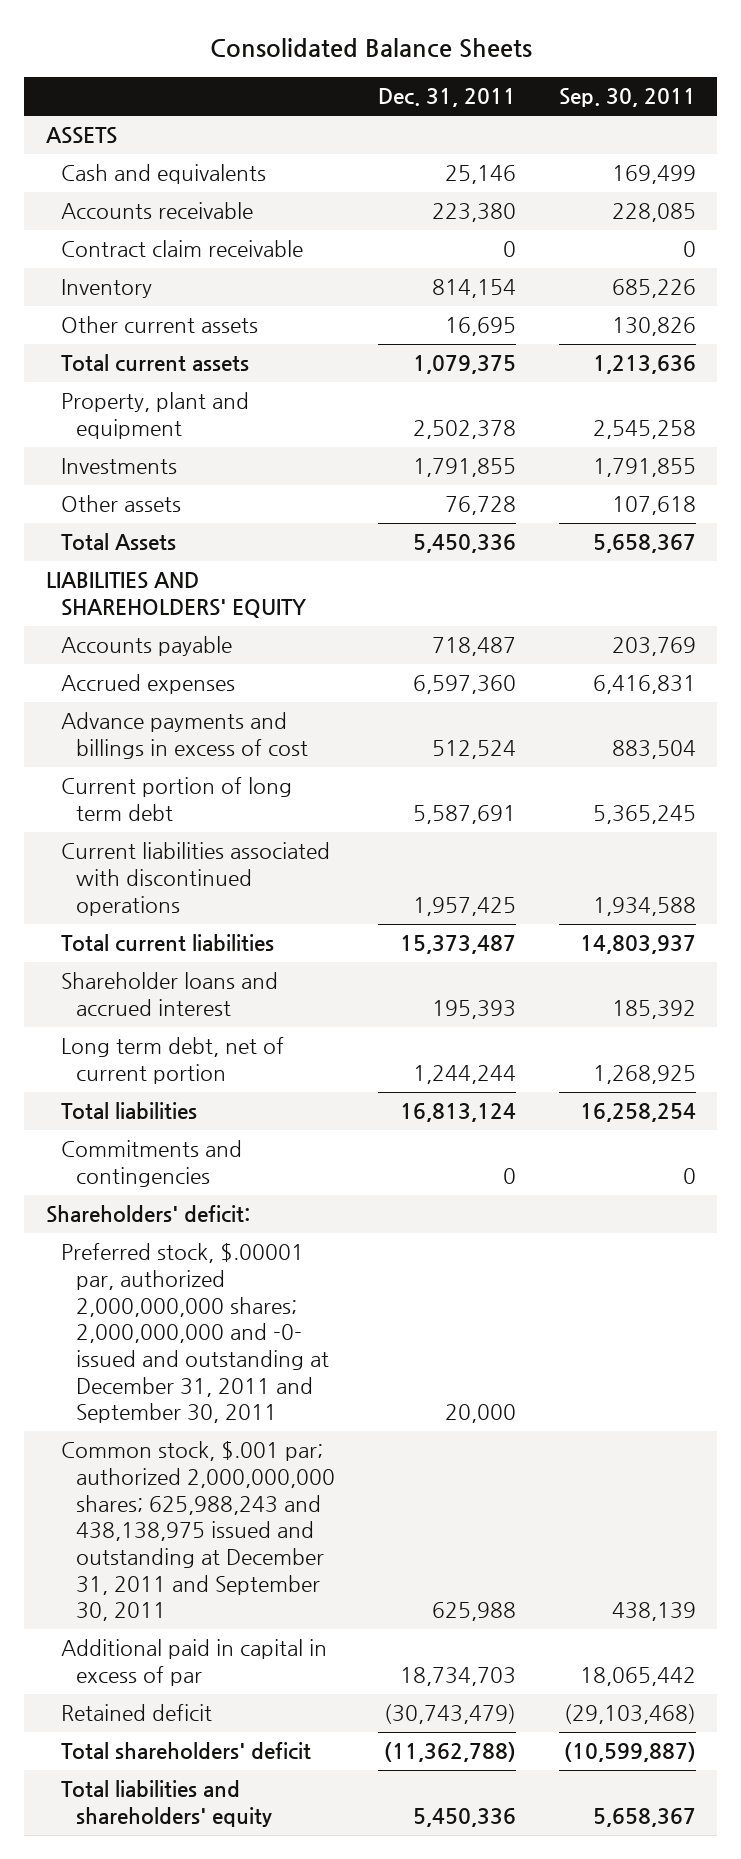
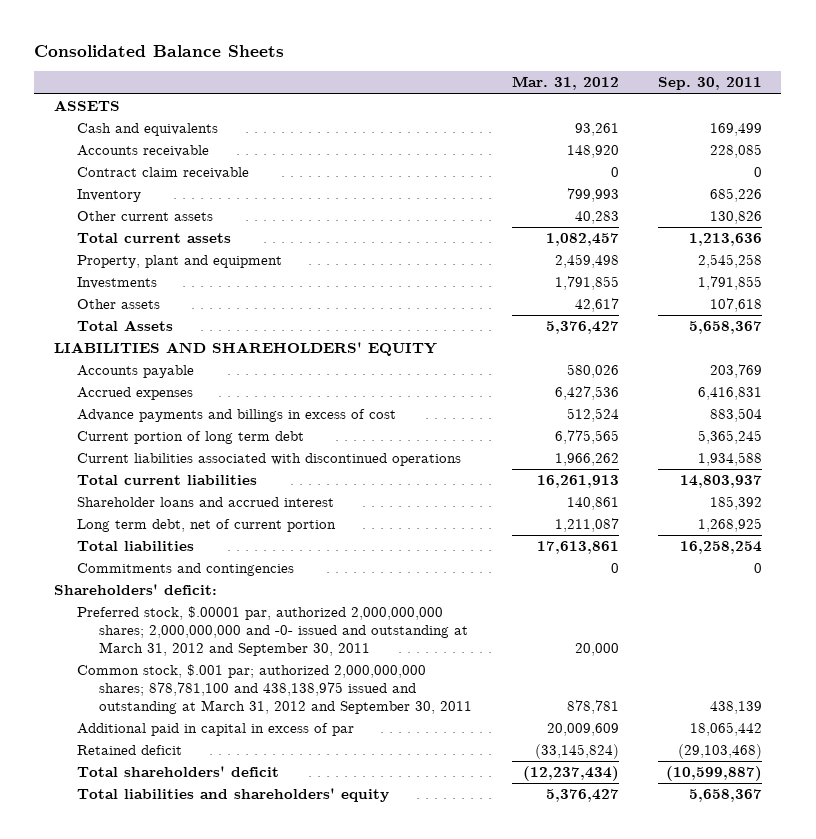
[377,88,516,108] Dec. 31, 2011 -> none
none -> [511,76,619,91] Mar. 31, 2012
[60,1243,330,1424] Preferred stock, $.00001 par, authorized 2,000,000,000 shares; 2,000,000,000 and -0- issued and outstanding at December 31, 2011 and September 30, 2011 -> [76,606,469,656] Preferred stock, $.00001 par, authorized 2,000,000,000 shares; 2,000,000,000 and -0- issued and outstanding at March 31, 2012 and September 30, 2011
[60,1441,336,1622] Common stock, $.001 par; authorized 2,000,000,000 shares; 625,988,243 and 438,138,975 issued and outstanding at December 31, 2011 and September 30, 2011 -> [76,664,473,714] Common stock, $.001 par; authorized 2,000,000,000 shares; 878,781,100 and 438,138,975 issued and outstanding at March 31, 2012 and September 30, 2011

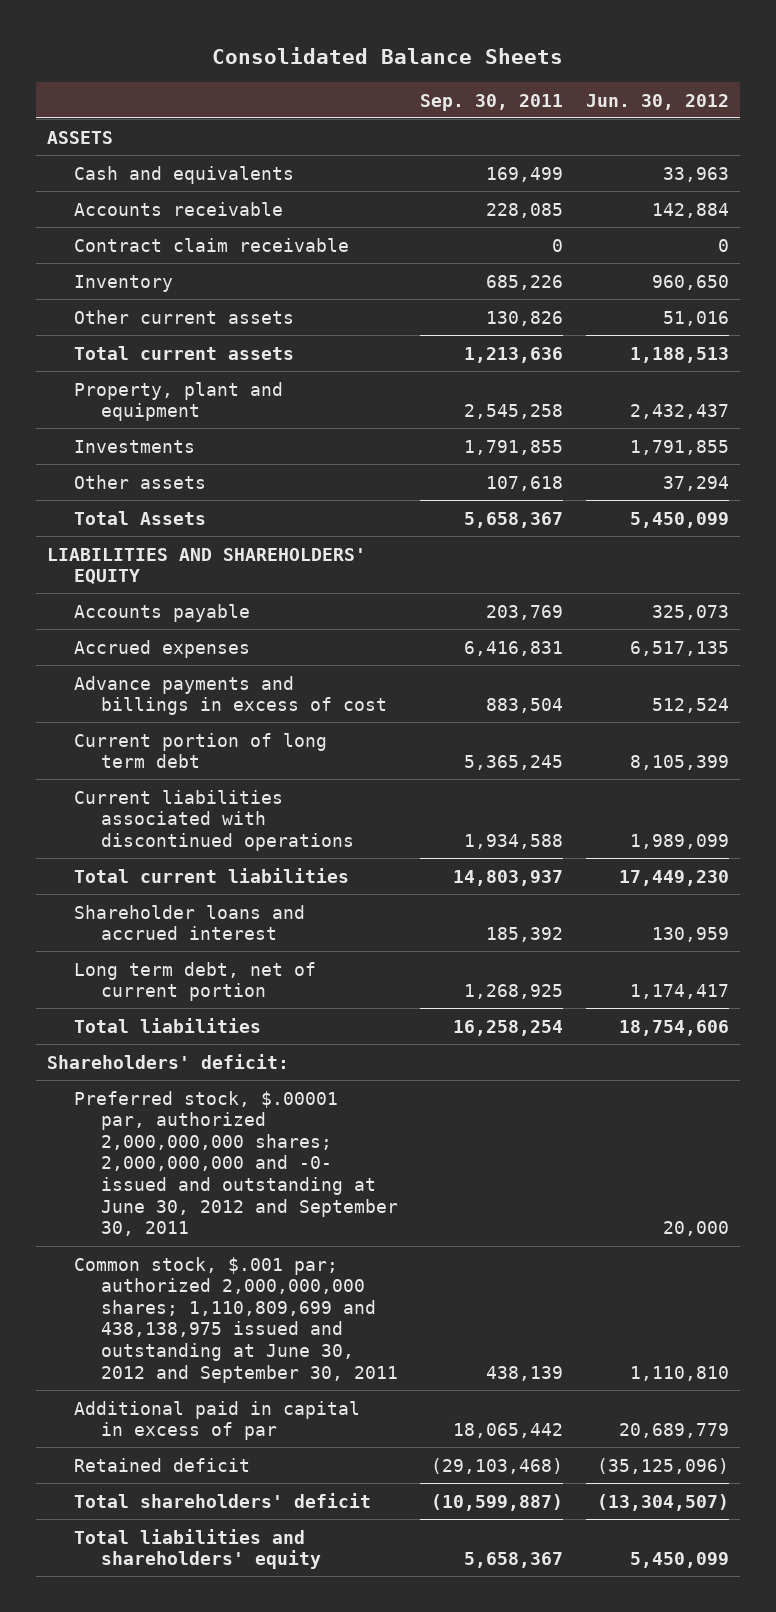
[511,76,619,91] Mar. 31, 2012 -> none
none -> [586,93,730,110] Jun. 30, 2012
[76,563,294,577] Commitments and contingencies -> none
[76,606,469,656] Preferred stock, $.00001 par, authorized 2,000,000,000 shares; 2,000,000,000 and -0- issued and outstanding at March 31, 2012 and September 30, 2011 -> [73,1090,398,1237] Preferred stock, $.00001 par, authorized 2,000,000,000 shares; 2,000,000,000 and -0- issued and outstanding at June 30, 2012 and September 30, 2011
[76,664,473,714] Common stock, $.001 par; authorized 2,000,000,000 shares; 878,781,100 and 438,138,975 issued and outstanding at March 31, 2012 and September 30, 2011 -> [73,1256,398,1383] Common stock, $.001 par; authorized 2,000,000,000 shares; 1,110,809,699 and 438,138,975 issued and outstanding at June 30, 2012 and September 30, 2011

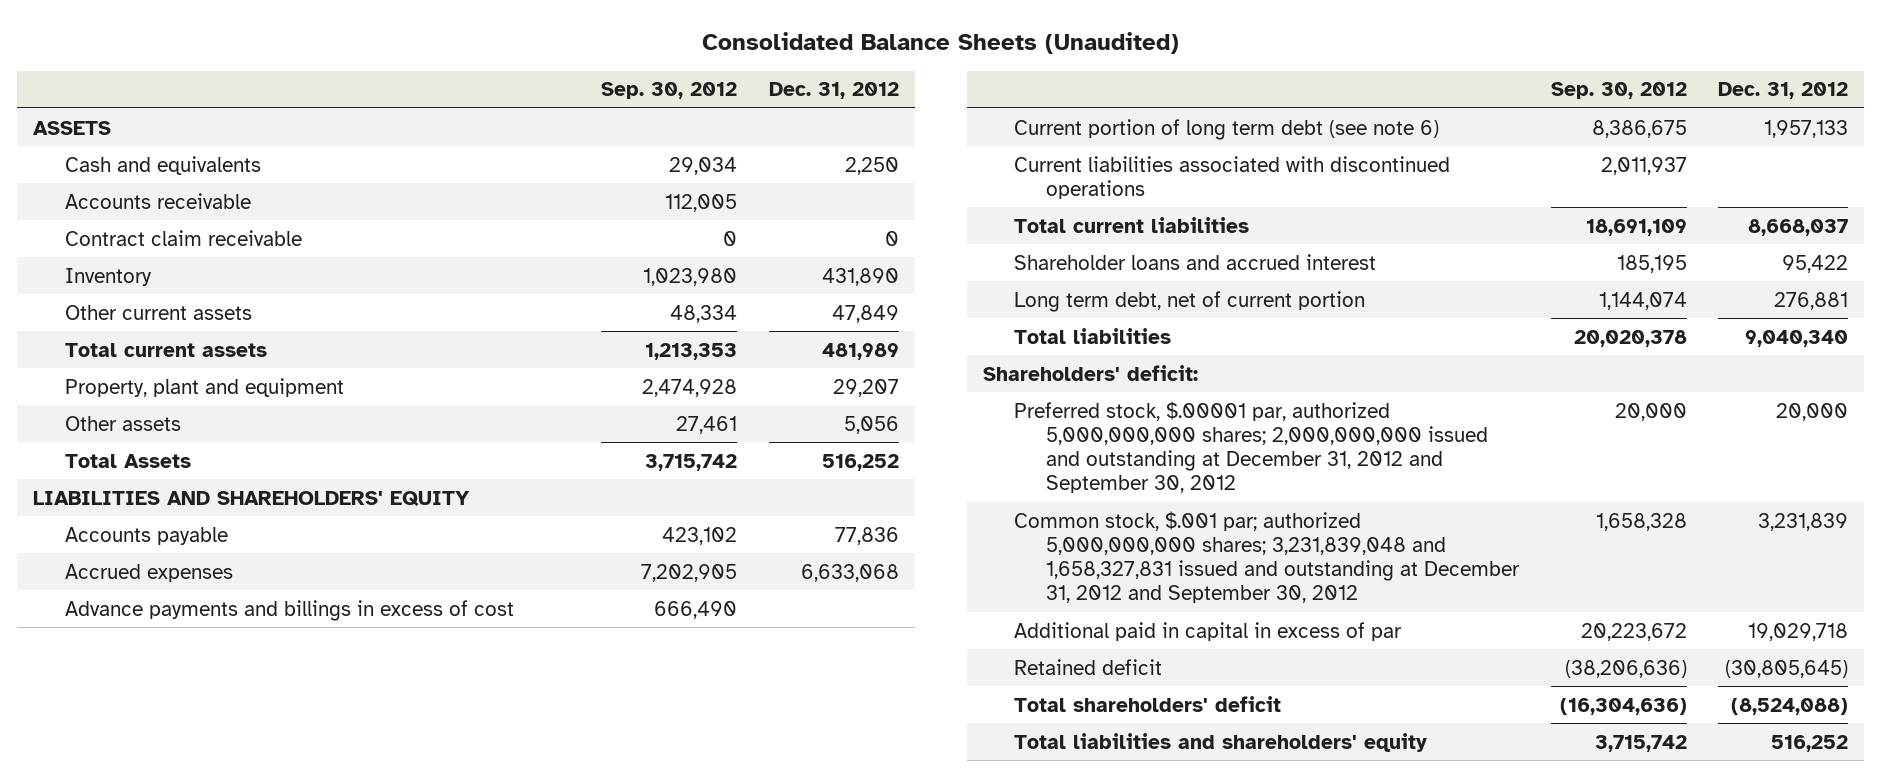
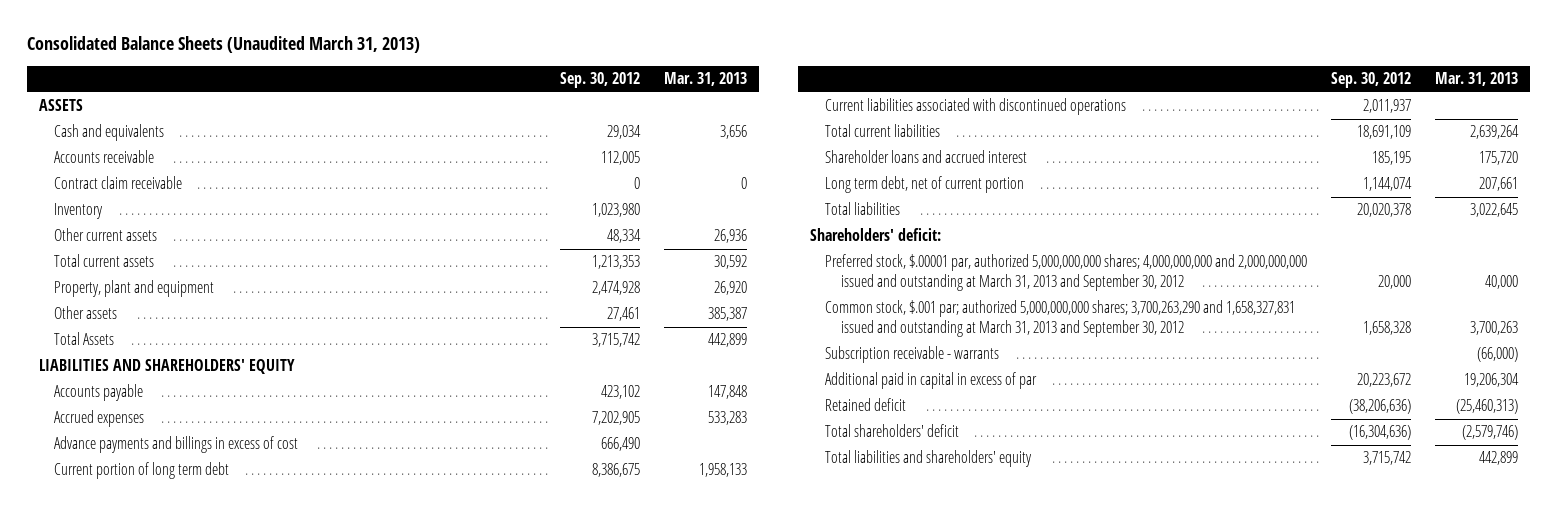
[701,31,1179,54] Consolidated Balance Sheets (Unaudited) -> [26,36,420,54] Consolidated Balance Sheets (Unaudited March 31, 2013)
[768,82,899,100] Dec. 31, 2012 -> none
none -> [664,71,748,86] Mar. 31, 2013
[1014,118,1440,140] Current portion of long term debt (see note 6) -> [54,462,230,480] Current portion of long term debt
[1014,400,1488,494] Preferred stock, $.00001 par, authorized 5,000,000,000 shares; 2,000,000,000 issued and outstanding at December 31, 2012 and September 30, 2012 -> [825,254,1308,291] Preferred stock, $.00001 par, authorized 5,000,000,000 shares; 4,000,000,000 and 2,000,000,000 issued and outstanding at March 31, 2013 and September 30, 2012
[1014,510,1520,604] Common stock, $.001 par; authorized 5,000,000,000 shares; 3,231,839,048 and 1,658,327,831 issued and outstanding at December 31, 2012 and September 30, 2012 -> [825,300,1296,337] Common stock, $.001 par; authorized 5,000,000,000 shares; 3,700,263,290 and 1,658,327,831 issued and outstanding at March 31, 2013 and September 30, 2012
none -> [825,346,1000,364] Subscription receivable - warrants

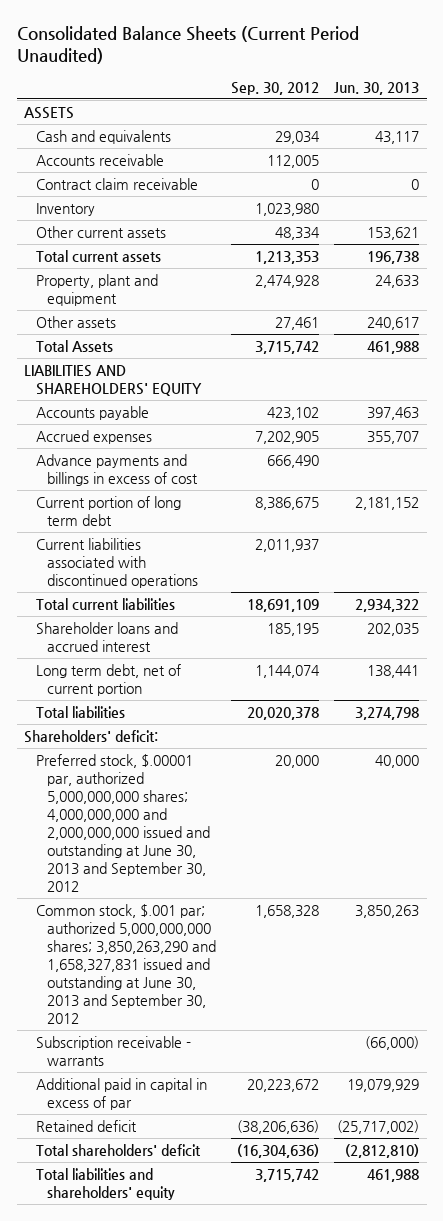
[26,36,420,54] Consolidated Balance Sheets (Unaudited March 31, 2013) -> [16,25,359,64] Consolidated Balance Sheets (Current Period Unaudited)
[664,71,748,86] Mar. 31, 2013 -> none
none -> [334,81,420,95] Jun. 30, 2013
[825,254,1308,291] Preferred stock, $.00001 par, authorized 5,000,000,000 shares; 4,000,000,000 and 2,000,000,000 issued and outstanding at March 31, 2013 and September 30, 2012 -> [35,753,211,893] Preferred stock, $.00001 par, authorized 5,000,000,000 shares; 4,000,000,000 and 2,000,000,000 issued and outstanding at June 30, 2013 and September 30, 2012
[825,300,1296,337] Common stock, $.001 par; authorized 5,000,000,000 shares; 3,700,263,290 and 1,658,327,831 issued and outstanding at March 31, 2013 and September 30, 2012 -> [35,903,217,1025] Common stock, $.001 par; authorized 5,000,000,000 shares; 3,850,263,290 and 1,658,327,831 issued and outstanding at June 30, 2013 and September 30, 2012

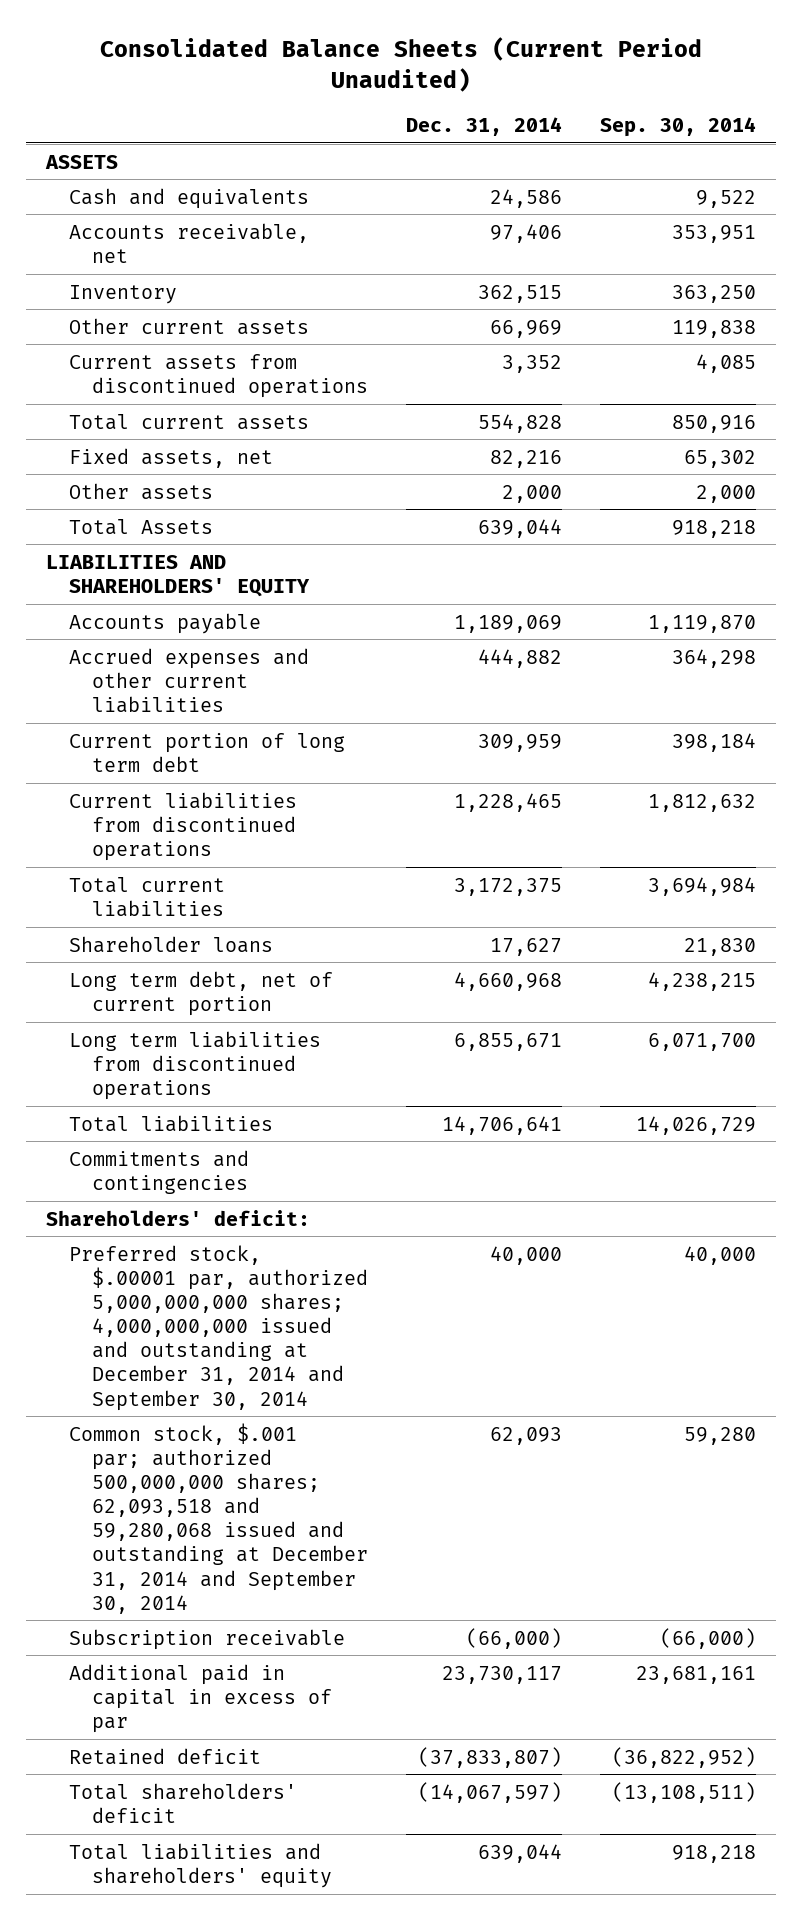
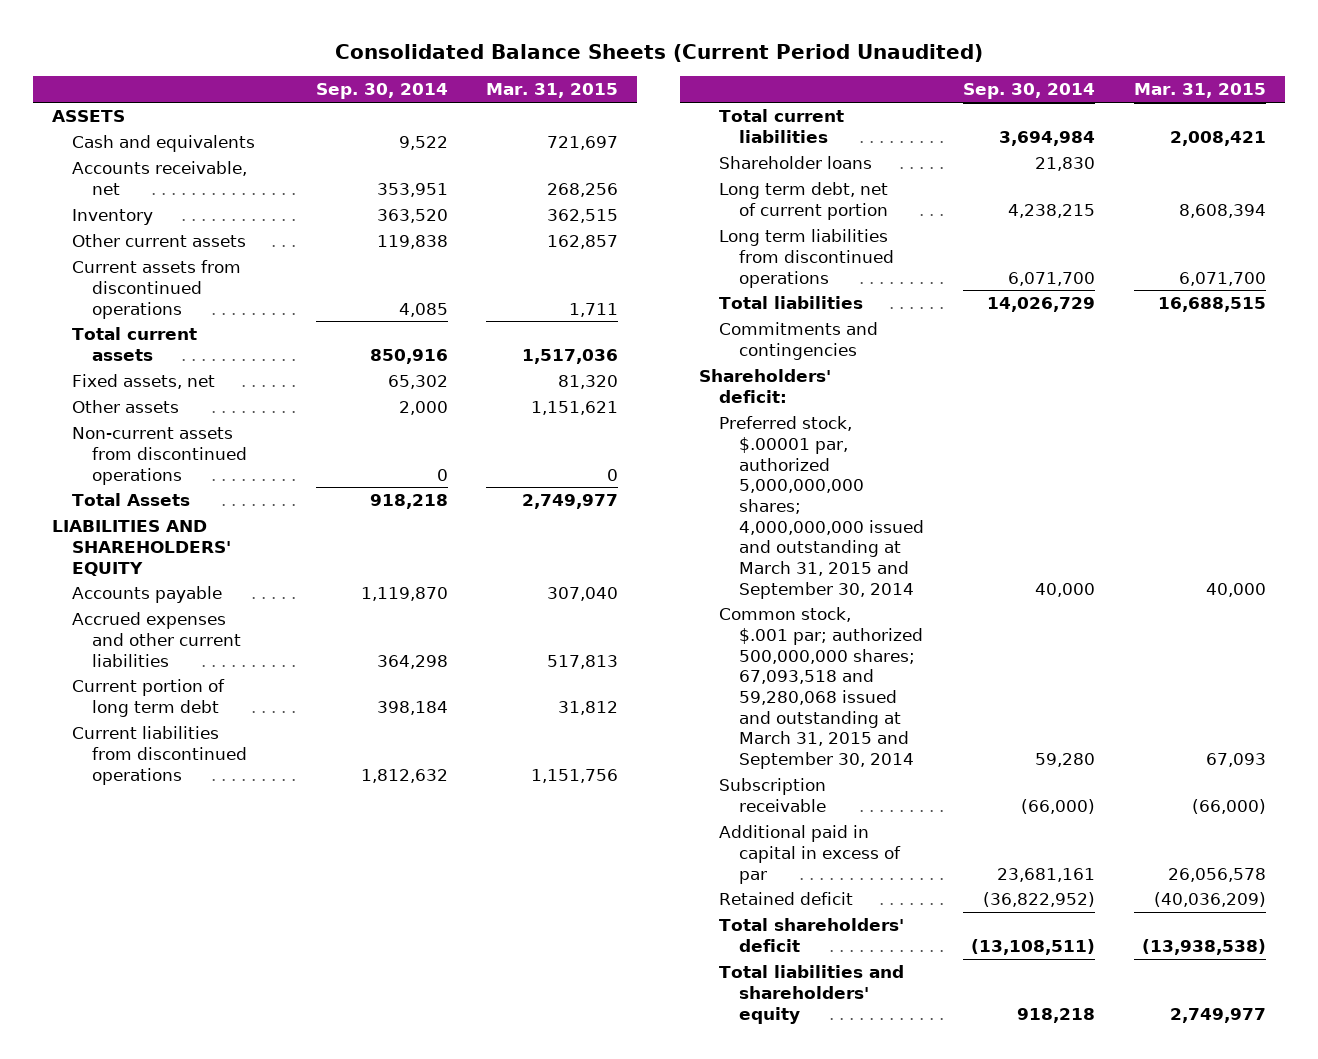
[406,117,563,137] Dec. 31, 2014 -> none
none -> [486,83,619,99] Mar. 31, 2015
[672,284,757,303] 363,250 -> [376,209,448,224] 363,520
none -> [72,427,247,485] Non-current assets from discontinued operations
[68,1244,368,1411] Preferred stock, $.00001 par, authorized 5,000,000,000 shares; 4,000,000,000 issued and outstanding at December 31, 2014 and September 30, 2014 -> [719,416,925,599] Preferred stock, $.00001 par, authorized 5,000,000,000 shares; 4,000,000,000 issued and outstanding at March 31, 2015 and September 30, 2014
[68,1422,368,1614] Common stock, $.001 par; authorized 500,000,000 shares; 62,093,518 and 59,280,068 issued and outstanding at December 31, 2014 and September 30, 2014 -> [719,607,924,769] Common stock, $.001 par; authorized 500,000,000 shares; 67,093,518 and 59,280,068 issued and outstanding at March 31, 2015 and September 30, 2014

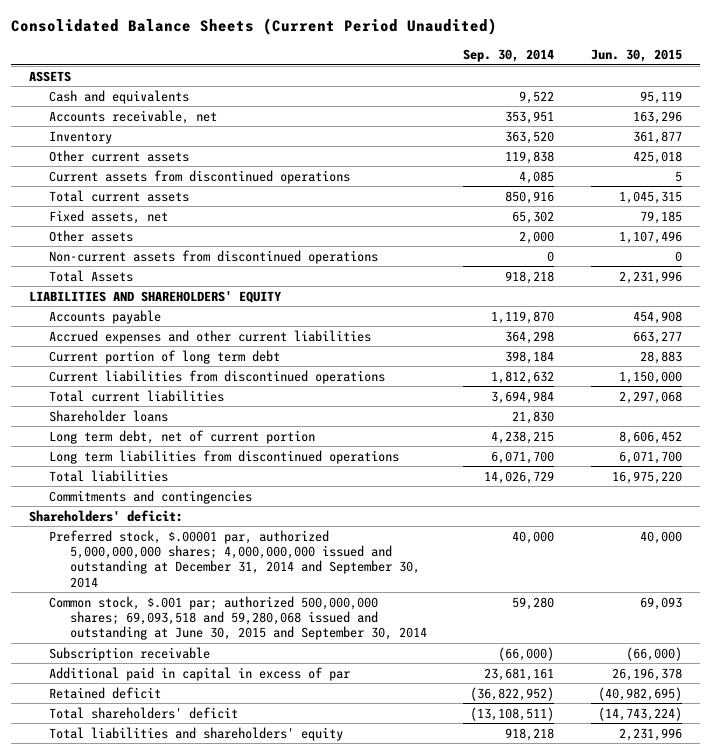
[486,83,619,99] Mar. 31, 2015 -> none
none -> [590,49,682,63] Jun. 30, 2015
[719,416,925,599] Preferred stock, $.00001 par, authorized 5,000,000,000 shares; 4,000,000,000 issued and outstanding at March 31, 2015 and September 30, 2014 -> [49,529,420,588] Preferred stock, $.00001 par, authorized 5,000,000,000 shares; 4,000,000,000 issued and outstanding at December 31, 2014 and September 30, 2014
[719,607,924,769] Common stock, $.001 par; authorized 500,000,000 shares; 67,093,518 and 59,280,068 issued and outstanding at March 31, 2015 and September 30, 2014 -> [49,595,427,641] Common stock, $.001 par; authorized 500,000,000 shares; 69,093,518 and 59,280,068 issued and outstanding at June 30, 2015 and September 30, 2014

